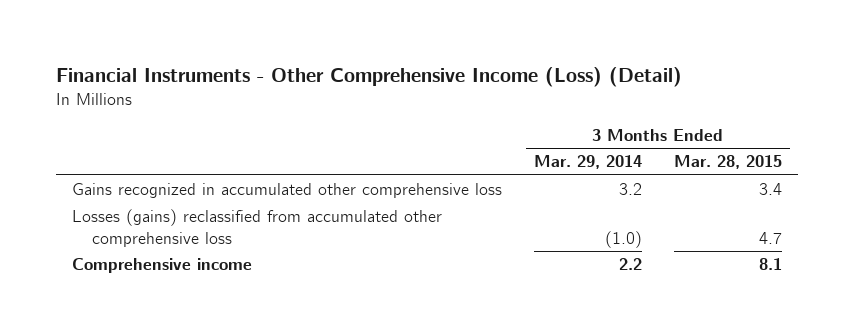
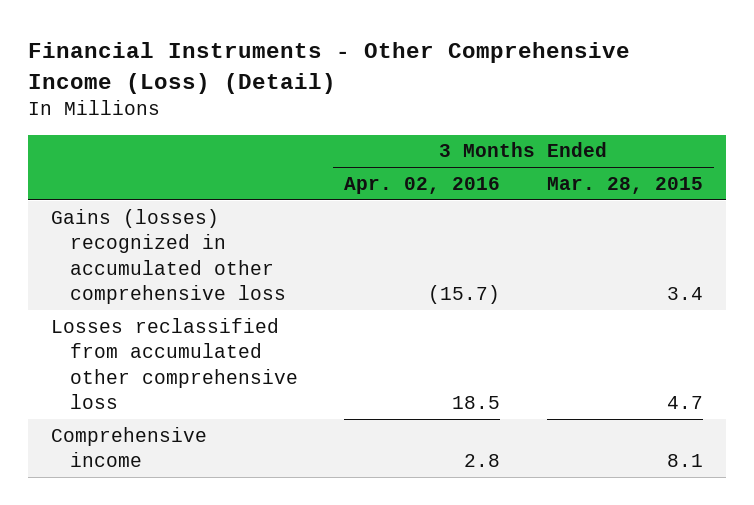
[533,155,642,170] Mar. 29, 2014 -> none
none -> [344,176,501,194] Apr. 02, 2016
[71,183,502,199] Gains recognized in accumulated other comprehensive loss -> [51,208,286,305] Gains (losses) recognized in accumulated other comprehensive loss
[71,209,442,247] Losses (gains) reclassified from accumulated other comprehensive loss -> [51,317,298,410] Losses reclassified from accumulated other comprehensive loss

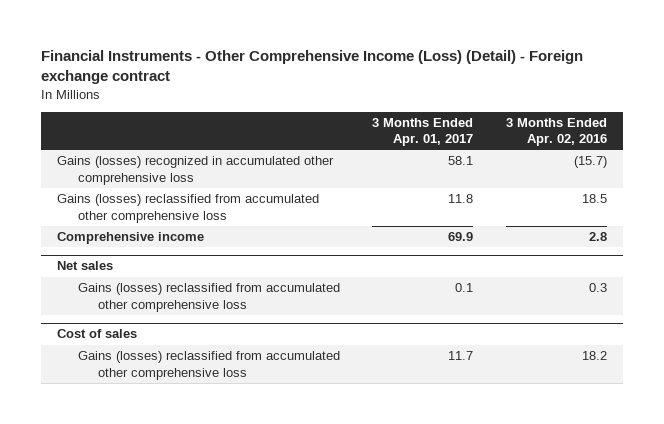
[27,42,630,94] Financial Instruments - Other Comprehensive Income (Loss) (Detail) -> [41,50,584,85] Financial Instruments - Other Comprehensive Income (Loss) (Detail) - Foreign exchange contract
[546,176,703,194] Mar. 28, 2015 -> none
none -> [372,117,474,147] 3 Months Ended Apr. 01, 2017
[51,317,298,410] Losses reclassified from accumulated other comprehensive loss -> [57,194,320,223] Gains (losses) reclassified from accumulated other comprehensive loss
none -> [57,261,114,271] Net sales
none -> [77,283,340,312] Gains (losses) reclassified from accumulated other comprehensive loss
none -> [57,329,138,339] Cost of sales
none -> [77,351,340,380] Gains (losses) reclassified from accumulated other comprehensive loss

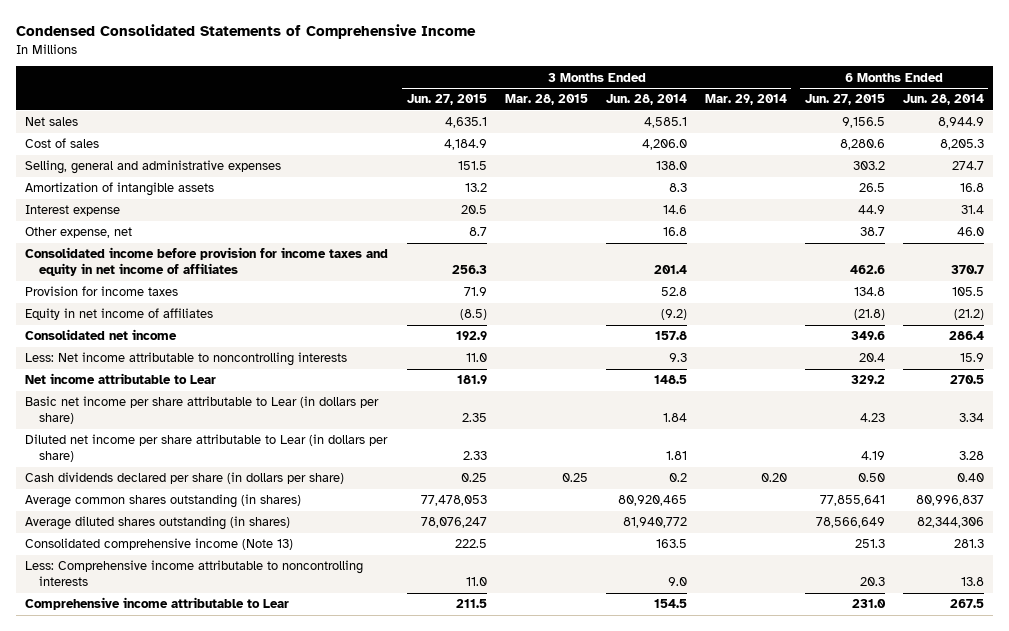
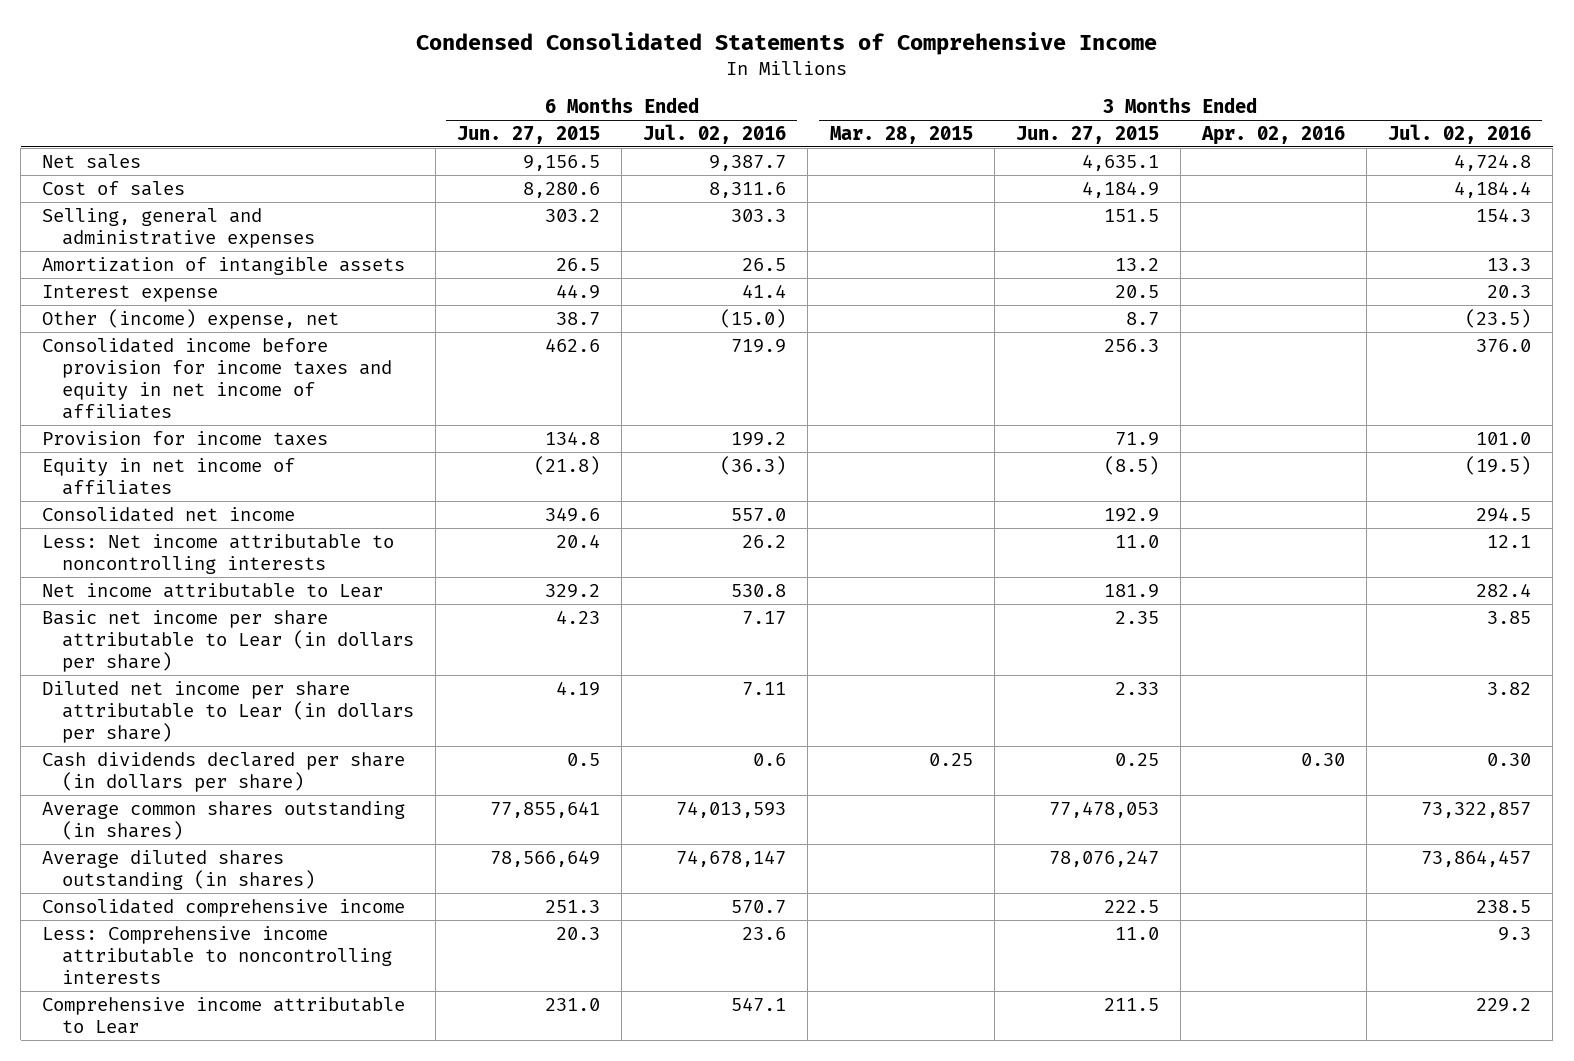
[605,94,687,106] Jun. 28, 2014 -> none
[704,94,787,106] Mar. 29, 2014 -> none
[902,94,984,106] Jun. 28, 2014 -> none
none -> [643,124,787,145] Jul. 02, 2016
none -> [1201,126,1346,146] Apr. 02, 2016
none -> [1388,124,1532,145] Jul. 02, 2016
[25,227,133,239] Other expense, net -> [42,308,340,329] Other (income) expense, net
[857,473,885,483] 0.50 -> [567,752,601,766] 0.5
[25,538,294,551] Consolidated comprehensive income (Note 13) -> [42,898,406,917] Consolidated comprehensive income

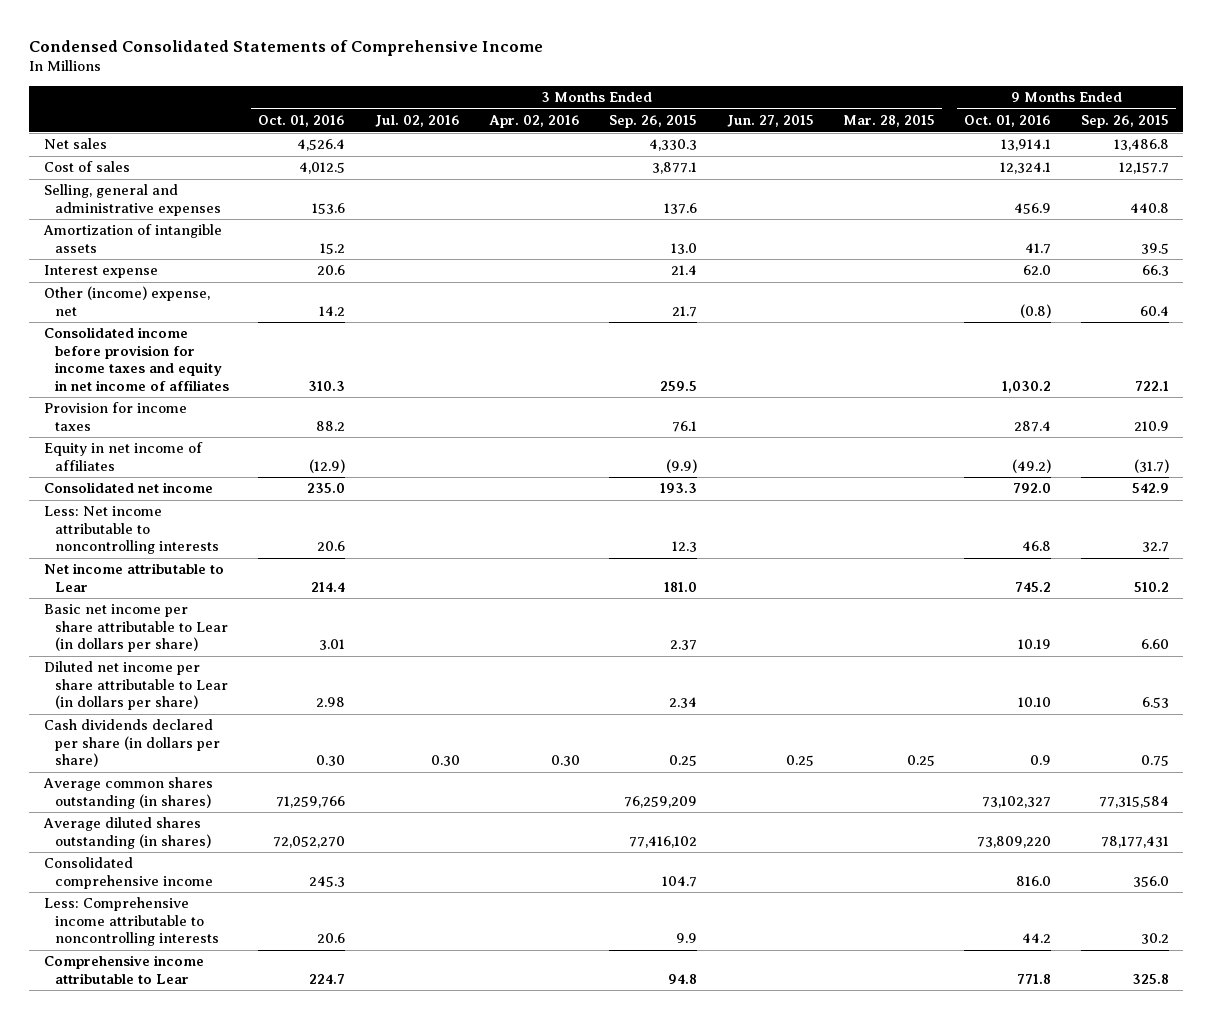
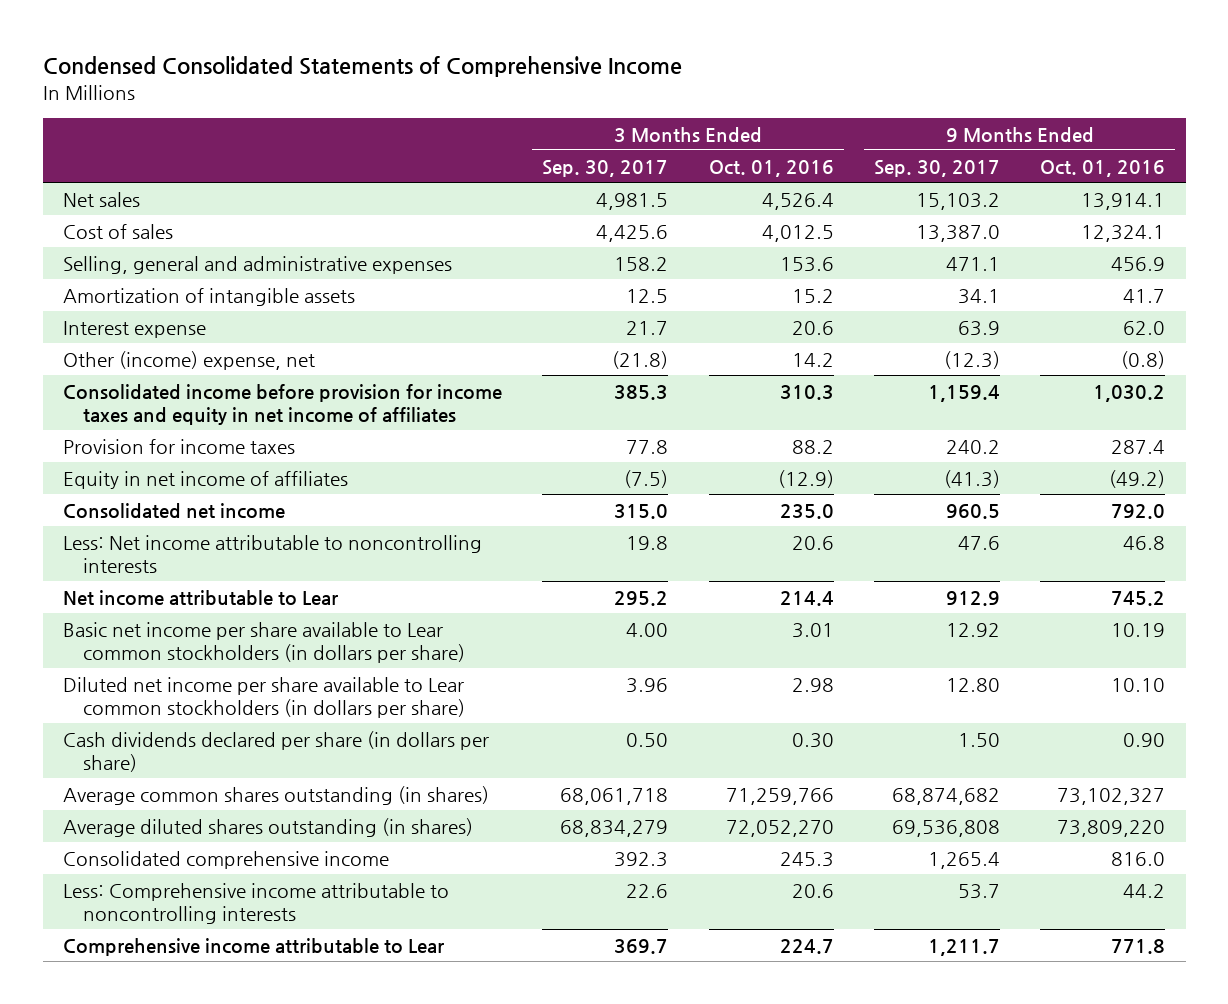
[374,115,460,128] Jul. 02, 2016 -> none
[489,115,581,129] Apr. 02, 2016 -> none
[609,115,698,129] Sep. 26, 2015 -> none
[726,115,814,128] Jun. 27, 2015 -> none
[843,115,936,128] Mar. 28, 2015 -> none
[1080,115,1169,129] Sep. 26, 2015 -> none
none -> [542,159,669,177] Sep. 30, 2017
none -> [874,159,1001,177] Sep. 30, 2017
[43,604,229,653] Basic net income per share attributable to Lear (in dollars per share) -> [62,621,465,664] Basic net income per share available to Lear common stockholders (in dollars per share)
[43,661,229,711] Diluted net income per share attributable to Lear (in dollars per share) -> [62,676,465,719] Diluted net income per share available to Lear common stockholders (in dollars per share)
[1030,755,1052,766] 0.9 -> [1123,732,1166,747] 0.90

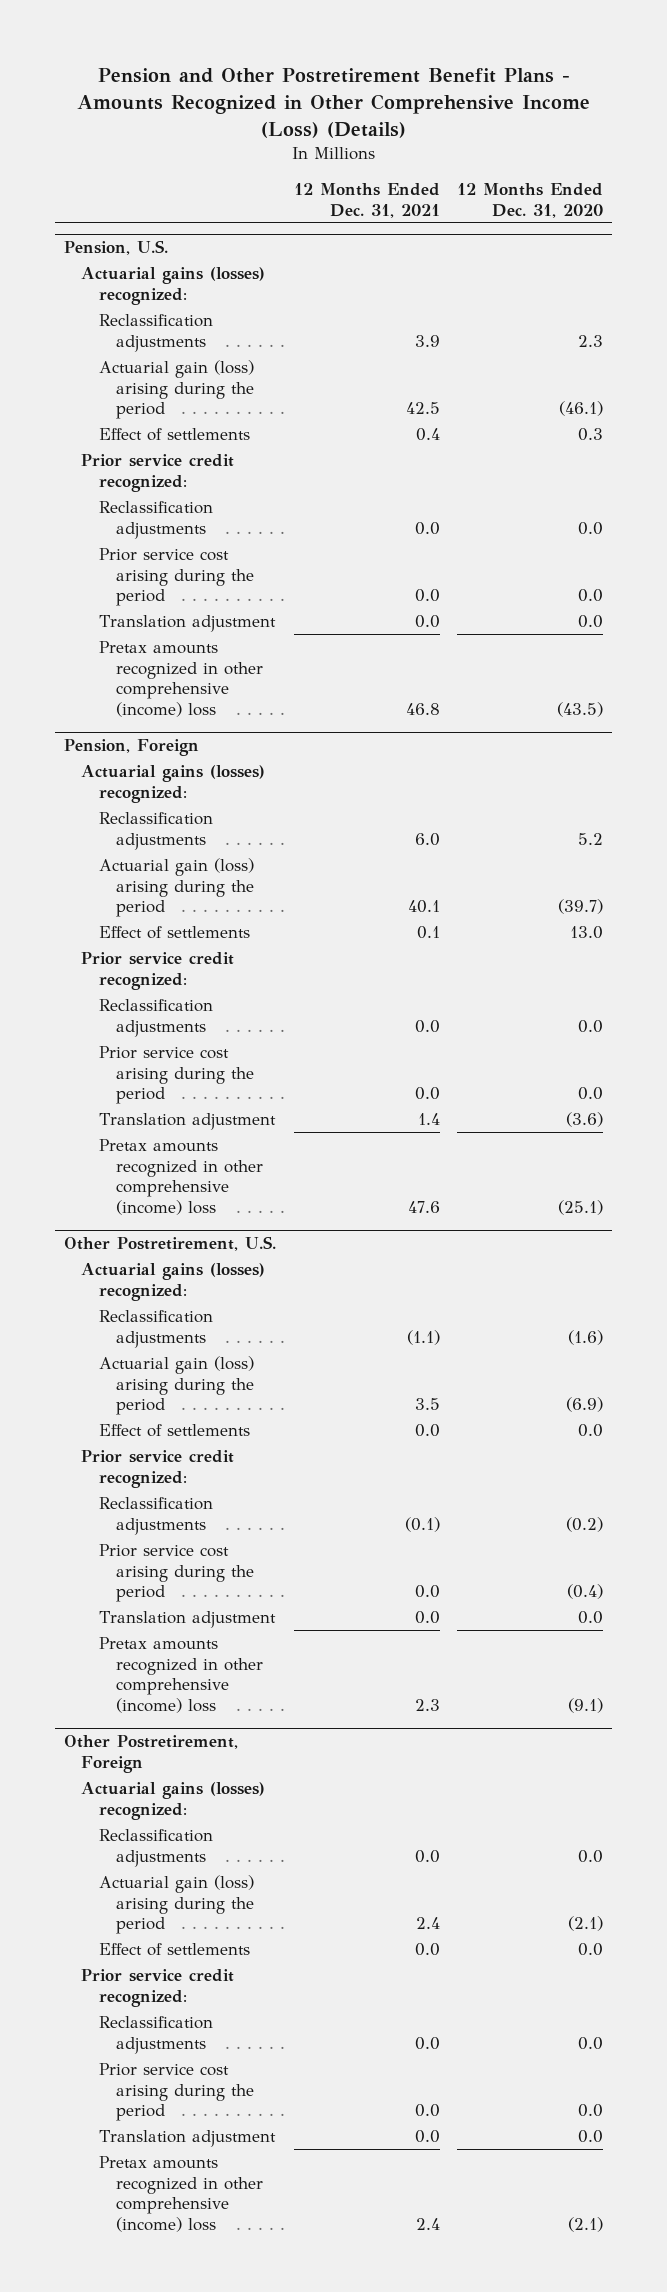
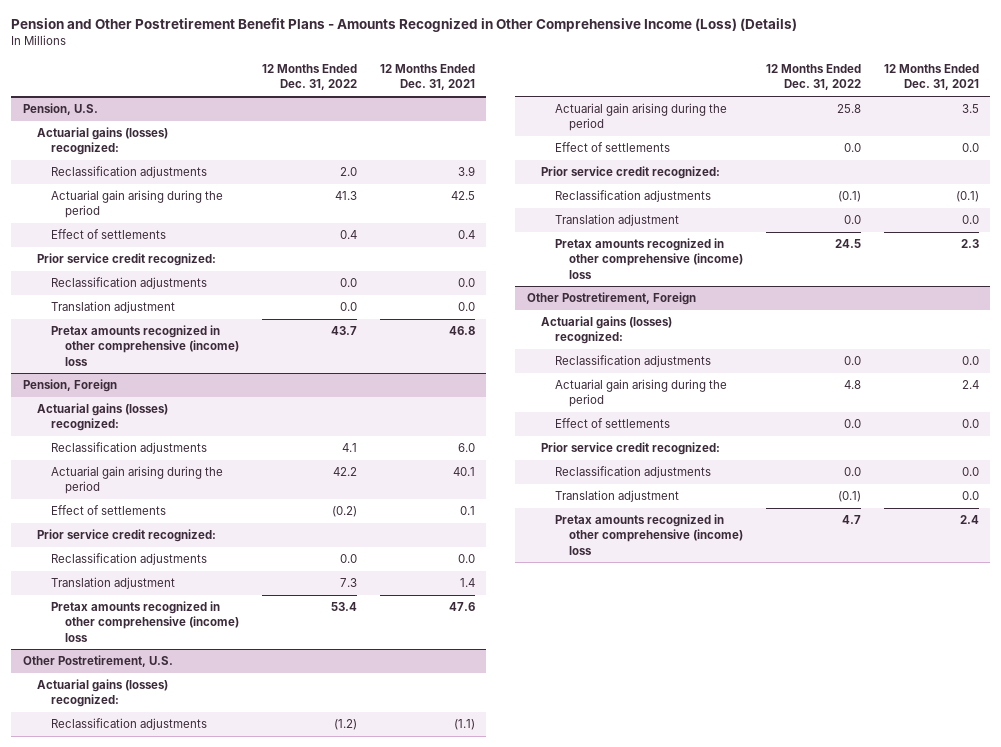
[457,183,604,218] 12 Months Ended Dec. 31, 2020 -> none
none -> [261,64,357,91] 12 Months Ended Dec. 31, 2022
[98,360,255,420] Actuarial gain (loss) arising during the period -> [50,190,223,219] Actuarial gain arising during the period
[98,548,255,607] Prior service cost arising during the period -> none
[98,858,255,918] Actuarial gain (loss) arising during the period -> [50,466,223,495] Actuarial gain arising during the period
[98,1046,255,1105] Prior service cost arising during the period -> none
[98,1356,255,1416] Actuarial gain (loss) arising during the period -> [555,103,728,132] Actuarial gain arising during the period
[98,1544,255,1603] Prior service cost arising during the period -> none
[98,1875,255,1935] Actuarial gain (loss) arising during the period -> [555,379,728,408] Actuarial gain arising during the period
[98,2063,255,2122] Prior service cost arising during the period -> none

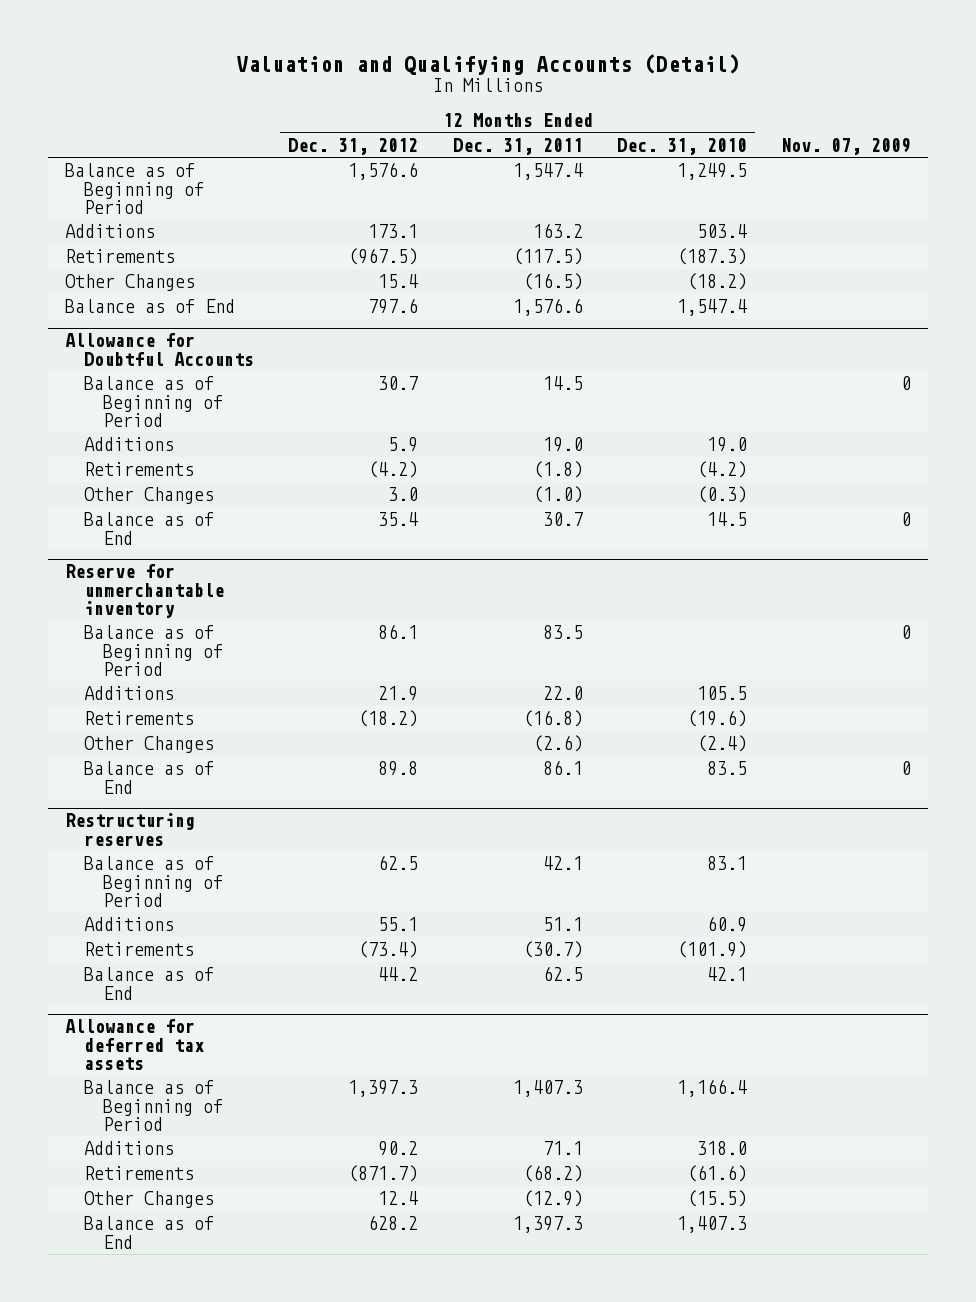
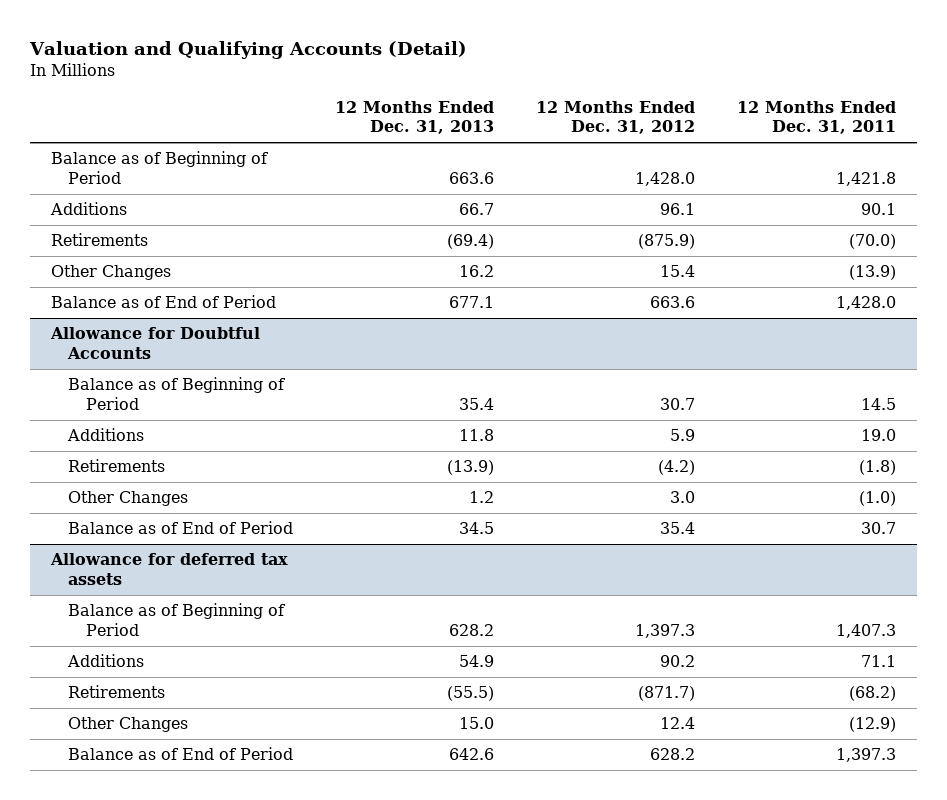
[616,137,747,155] Dec. 31, 2010 -> none
[781,137,912,155] Nov. 07, 2009 -> none
none -> [335,100,495,135] 12 Months Ended Dec. 31, 2013
[348,162,419,181] 1,576.6 -> [635,171,696,186] 1,428.0
[512,163,583,181] 1,547.4 -> [835,171,896,186] 1,421.8
[368,224,419,239] 173.1 -> [660,203,696,216] 96.1
[532,223,583,239] 163.2 -> [860,203,896,216] 90.1
[348,248,419,266] (967.5) -> [638,234,696,250] (875.9)
[512,248,583,266] (117.5) -> [848,234,896,250] (70.0)
[522,273,583,291] (16.5) -> [848,265,896,281] (13.9)
[65,299,236,314] Balance as of End -> [51,295,277,309] Balance as of End of Period
[368,298,419,315] 797.6 -> [650,296,696,309] 663.6
[512,298,583,317] 1,576.6 -> [835,296,896,311] 1,428.0
[65,564,225,618] Reserve for unmerchantable inventory -> none
[84,625,224,676] Balance as of Beginning of Period -> none
[84,686,175,701] Additions -> none
[84,711,195,726] Retirements -> none
[84,736,215,754] Other Changes -> none
[84,761,215,794] Balance as of End -> none
[65,813,196,846] Restructuring reserves -> none
[84,856,224,907] Balance as of Beginning of Period -> none
[84,917,175,932] Additions -> none
[84,942,195,957] Retirements -> none
[84,967,215,1000] Balance as of End -> none
[84,512,215,545] Balance as of End -> [68,521,294,535] Balance as of End of Period
[84,1216,215,1249] Balance as of End -> [68,747,294,761] Balance as of End of Period

